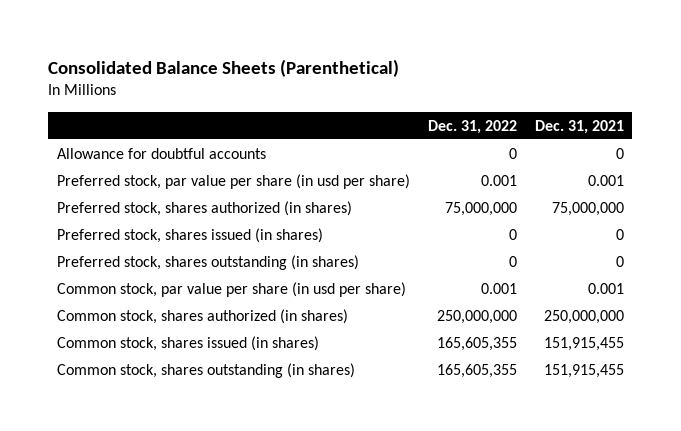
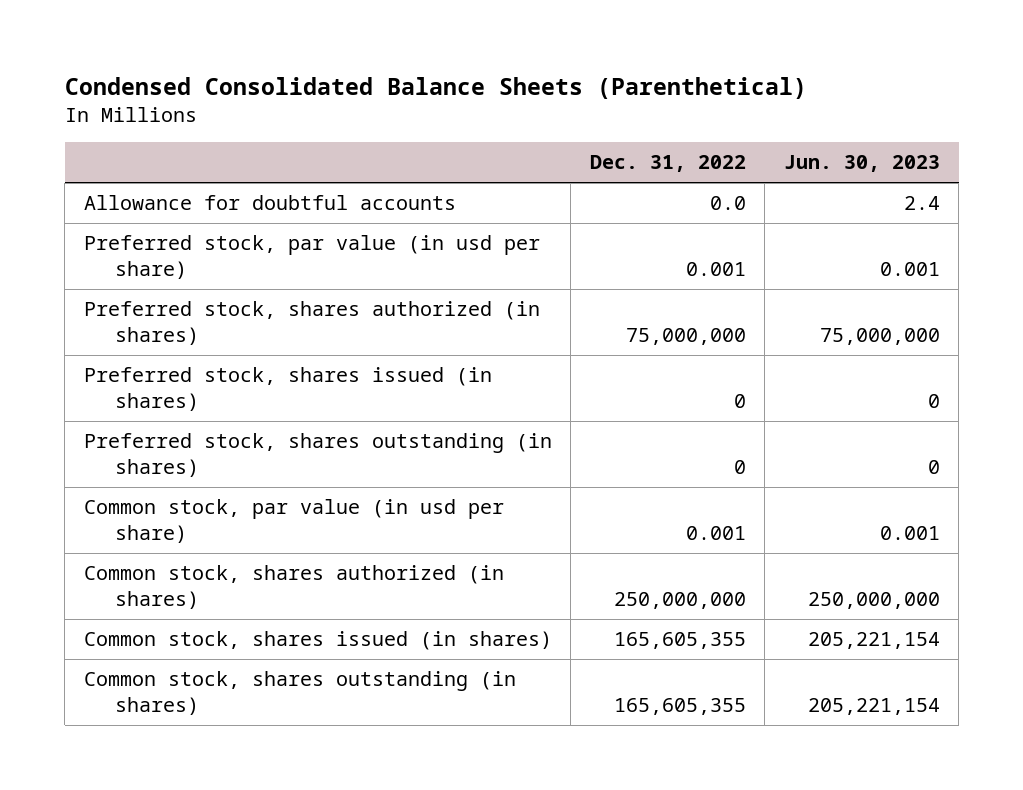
[48,58,400,77] Consolidated Balance Sheets (Parenthetical) -> [64,77,807,100] Condensed Consolidated Balance Sheets (Parenthetical)
[534,119,624,134] Dec. 31, 2021 -> none
none -> [783,155,940,173] Jun. 30, 2023
[508,147,517,159] 0 -> [709,196,746,211] 0.0
[57,173,411,189] Preferred stock, par value per share (in usd per share) -> [83,235,540,279] Preferred stock, par value (in usd per share)
[57,281,407,297] Common stock, par value per share (in usd per share) -> [83,499,504,543] Common stock, par value (in usd per share)

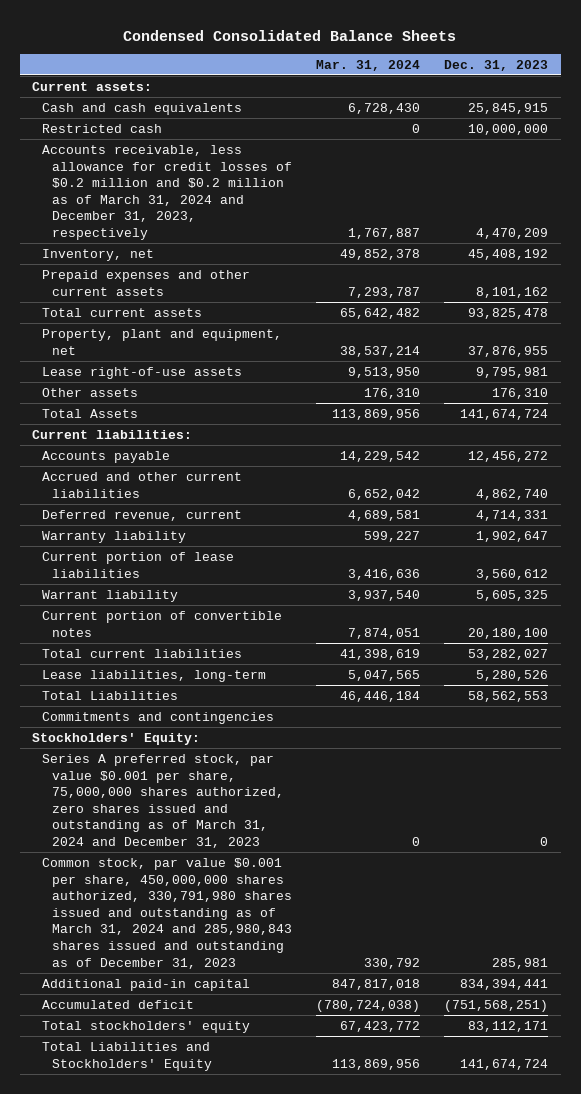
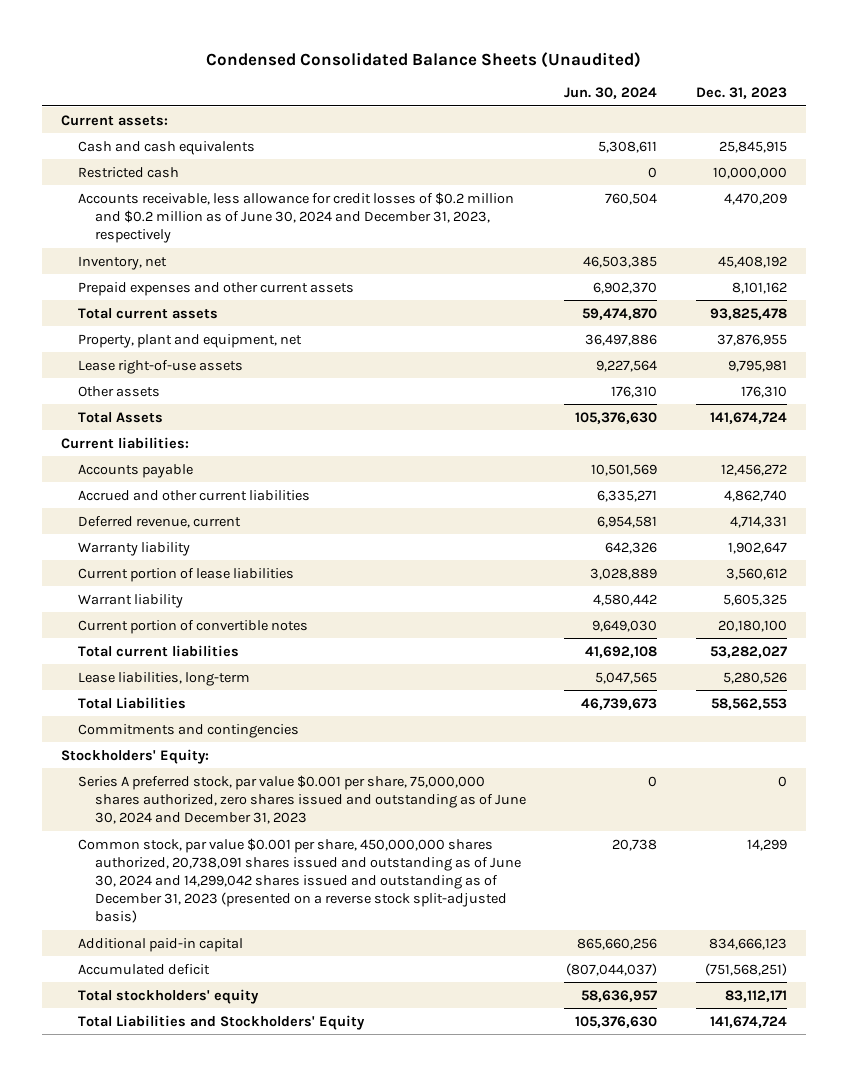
[123,29,457,41] Condensed Consolidated Balance Sheets -> [206,51,642,68] Condensed Consolidated Balance Sheets (Unaudited)
[315,59,420,71] Mar. 31, 2024 -> none
none -> [564,87,658,100] Jun. 30, 2024
[41,144,292,241] Accounts receivable, less allowance for credit losses of $0.2 million and $0.2 million as of March 31, 2024 and December 31, 2023, respectively -> [77,191,514,244] Accounts receivable, less allowance for credit losses of $0.2 million and $0.2 million as of June 30, 2024 and December 31, 2023, respectively
[41,753,284,849] Series A preferred stock, par value $0.001 per share, 75,000,000 shares authorized, zero shares issued and outstanding as of March 31, 2024 and December 31, 2023 -> [77,774,526,825] Series A preferred stock, par value $0.001 per share, 75,000,000 shares authorized, zero shares issued and outstanding as of June 30, 2024 and December 31, 2023
[41,857,292,969] Common stock, par value $0.001 per share, 450,000,000 shares authorized, 330,791,980 shares issued and outstanding as of March 31, 2024 and 285,980,843 shares issued and outstanding as of December 31, 2023 -> [77,837,521,924] Common stock, par value $0.001 per share, 450,000,000 shares authorized, 20,738,091 shares issued and outstanding as of June 30, 2024 and 14,299,042 shares issued and outstanding as of December 31, 2023 (presented on a reverse stock split-adjusted basis)
[492,957,549,969] 285,981 -> [746,838,787,851] 14,299
[460,978,549,990] 834,394,441 -> [708,937,787,950] 834,666,123

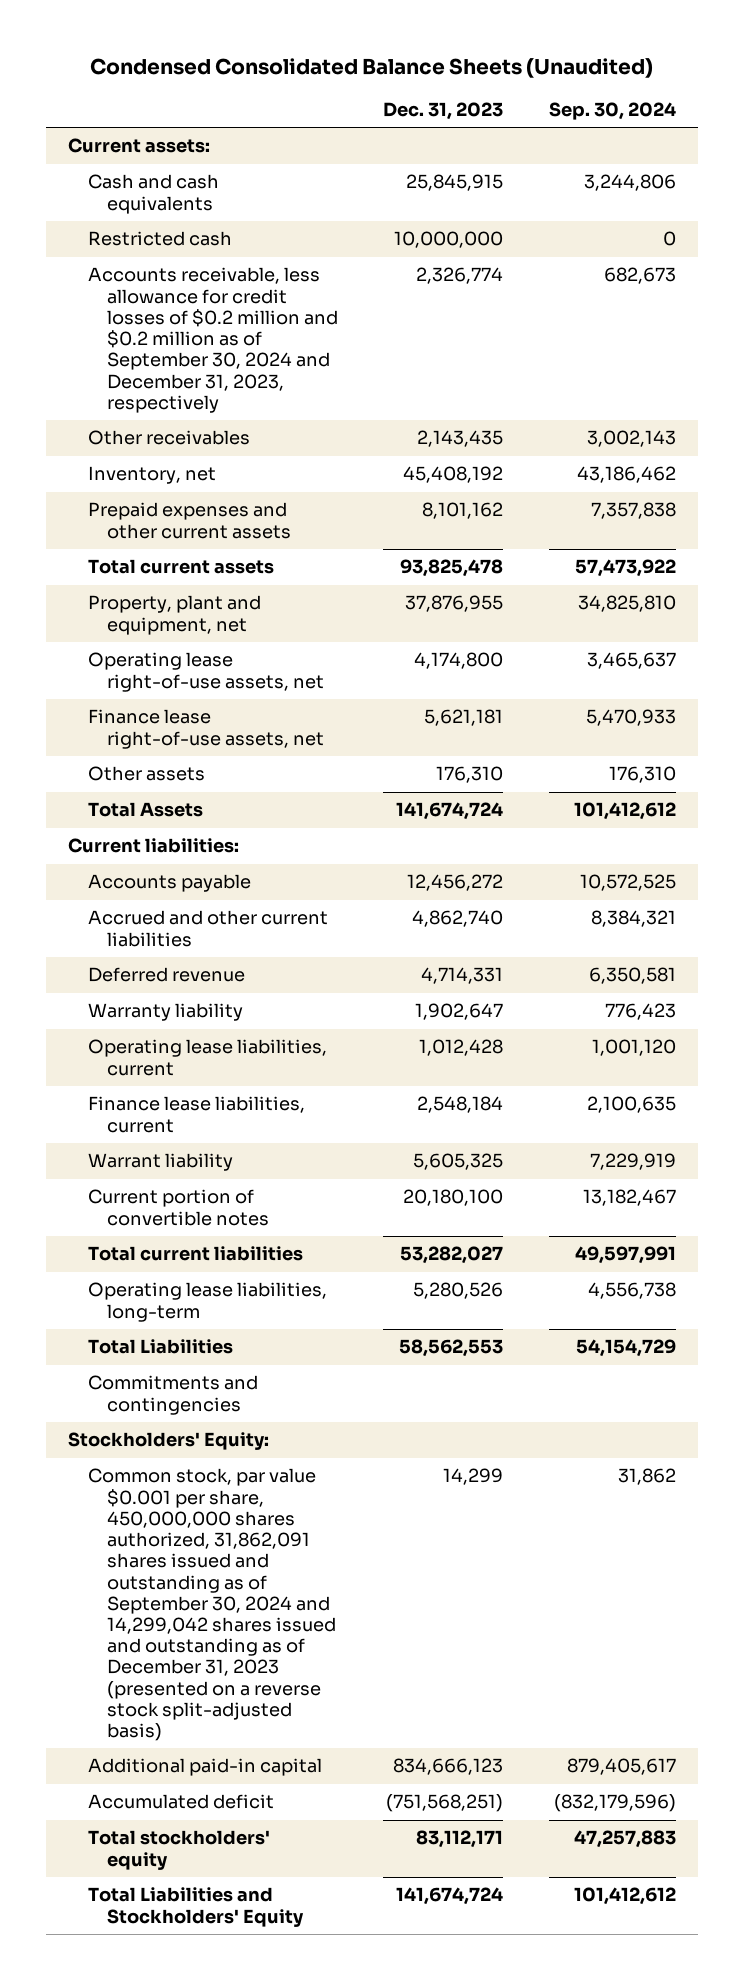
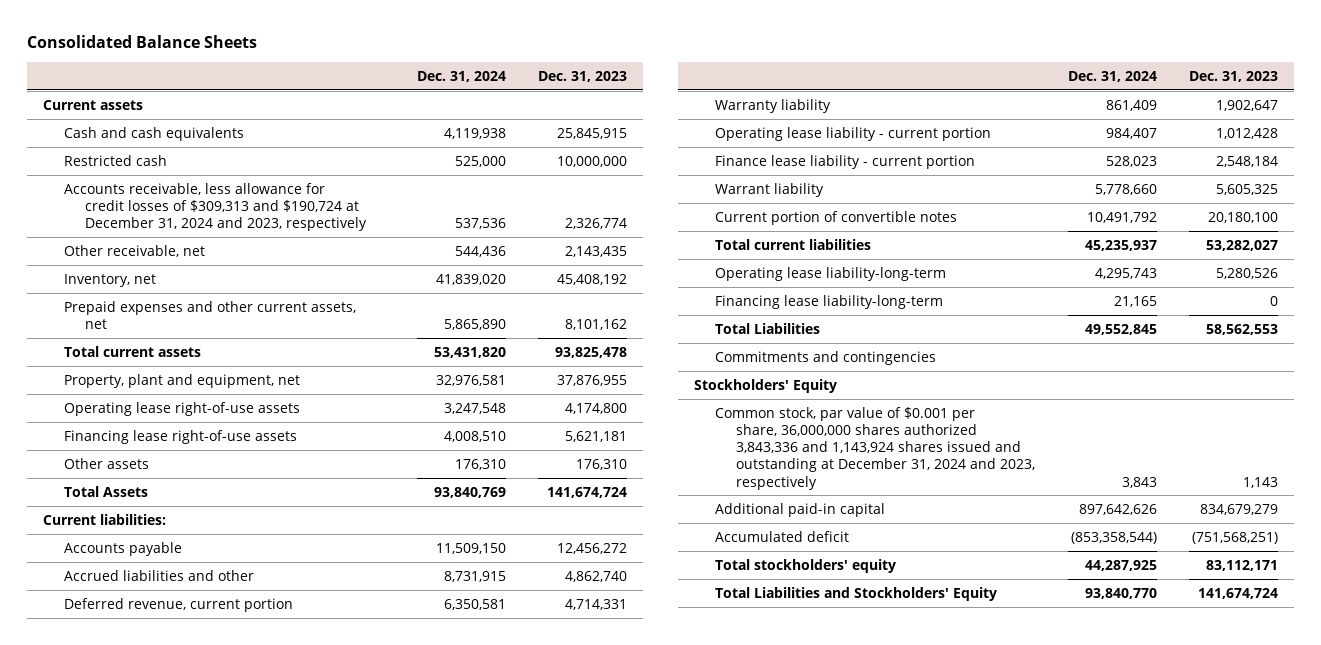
[90,57,654,78] Condensed Consolidated Balance Sheets (Unaudited) -> [26,35,257,49] Consolidated Balance Sheets
[548,102,676,121] Sep. 30, 2024 -> none
none -> [416,70,506,82] Dec. 31, 2024
[68,138,211,154] Current assets: -> [42,99,143,110] Current assets
[87,267,339,413] Accounts receivable, less allowance for credit losses of $0.2 million and $0.2 million as of September 30, 2024 and December 31, 2023, respectively -> [64,182,368,232] Accounts receivable, less allowance for credit losses of $309,313 and $190,724 at December 31, 2024 and 2023, respectively
[87,430,250,446] Other receivables -> [64,244,206,257] Other receivable, net
[87,502,292,539] Prepaid expenses and other current assets -> [64,300,357,329] Prepaid expenses and other current assets, net
[87,652,325,692] Operating lease right-of-use assets, net -> [64,401,301,416] Operating lease right-of-use assets
[87,709,325,749] Finance lease right-of-use assets, net -> [64,429,298,444] Financing lease right-of-use assets
[87,910,328,947] Accrued and other current liabilities -> [64,569,255,581] Accrued liabilities and other
[87,967,245,983] Deferred revenue -> [64,597,294,612] Deferred revenue, current portion
[87,1039,327,1076] Operating lease liabilities, current -> [715,126,992,141] Operating lease liability - current portion
[87,1096,305,1133] Finance lease liabilities, current -> [715,154,976,169] Finance lease liability - current portion
[87,1282,327,1322] Operating lease liabilities, long-term -> [715,266,947,281] Operating lease liability-long-term
none -> [715,294,944,309] Financing lease liability-long-term
[68,1432,270,1451] Stockholders' Equity: -> [694,378,838,393] Stockholders' Equity
[87,1468,337,1742] Common stock, par value $0.001 per share, 450,000,000 shares authorized, 31,862,091 shares issued and outstanding as of September 30, 2024 and 14,299,042 shares issued and outstanding as of December 31, 2023 (presented on a reverse stock split-adjusted basis) -> [715,406,1036,490] Common stock, par value of $0.001 per share, 36,000,000 shares authorized 3,843,336 and 1,143,924 shares issued and outstanding at December 31, 2024 and 2023, respectively
[443,1468,504,1486] 14,299 -> [1243,476,1279,488] 1,143
[393,1758,504,1776] 834,666,123 -> [1200,503,1279,515] 834,679,279

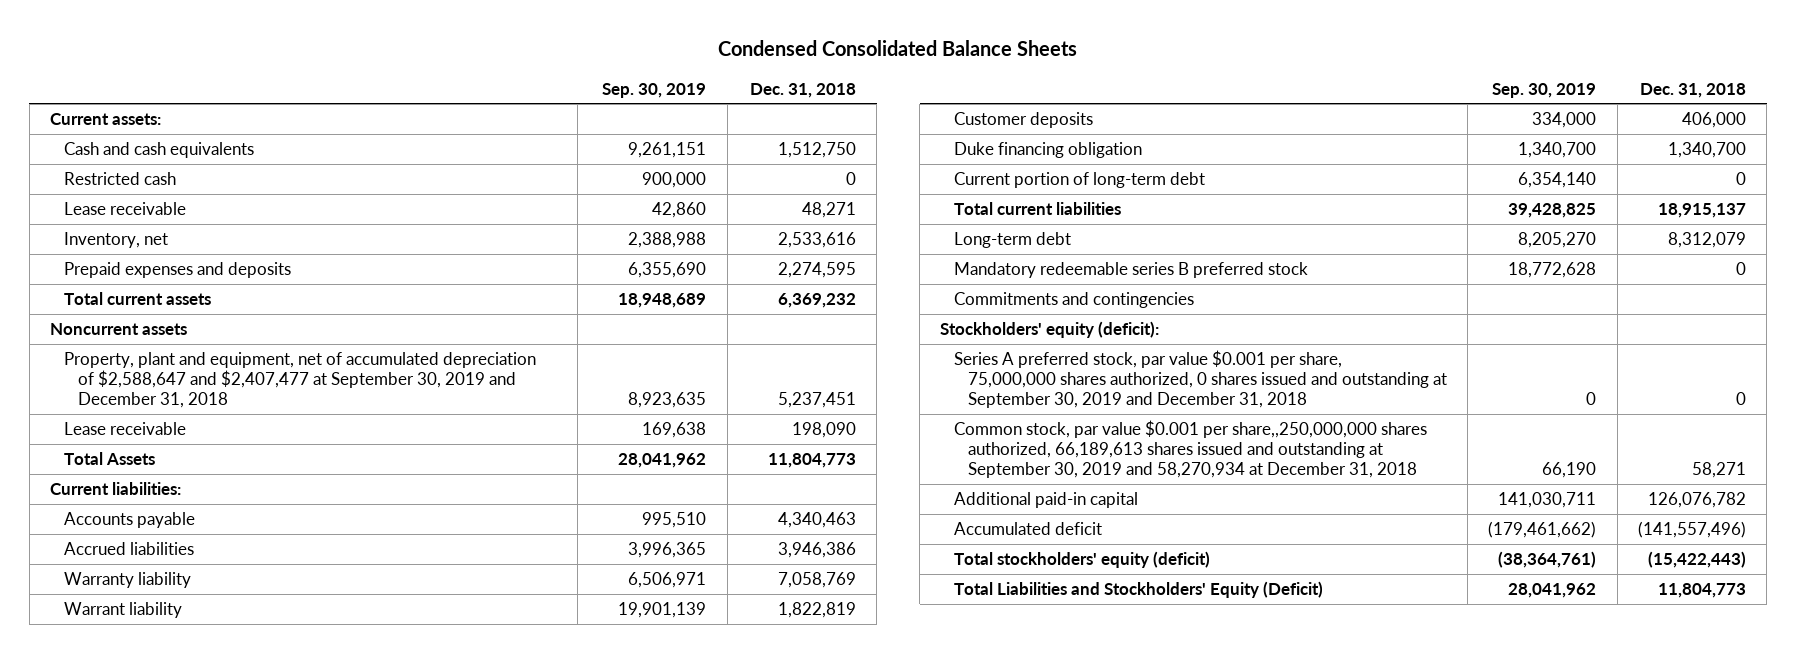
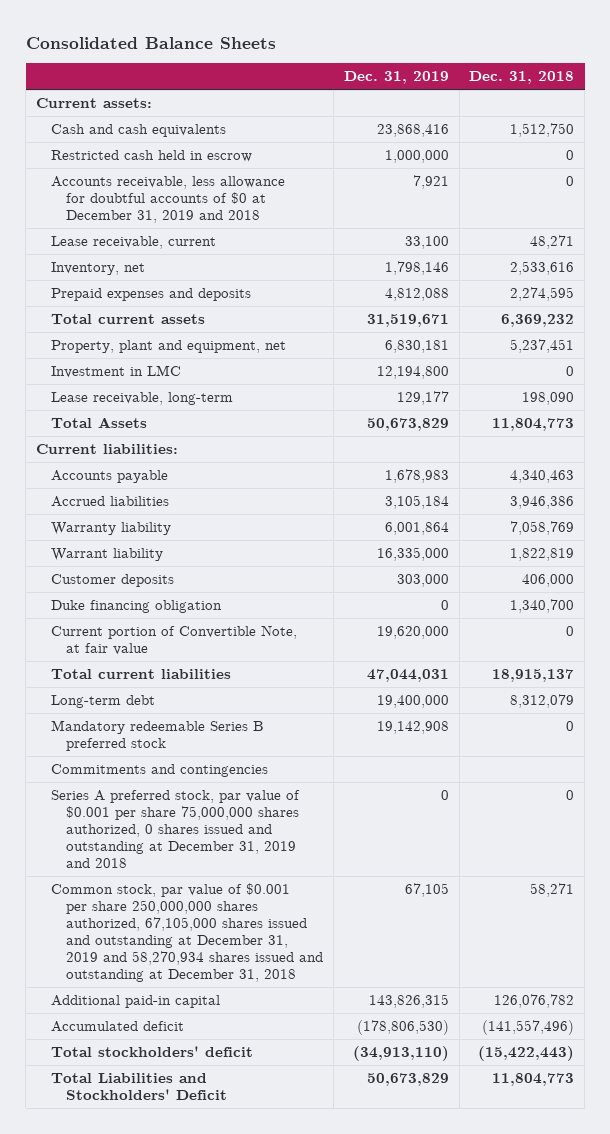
[718,40,1078,57] Condensed Consolidated Balance Sheets -> [25,36,276,49] Consolidated Balance Sheets
[602,82,707,98] Sep. 30, 2019 -> none
none -> [343,71,449,85] Dec. 31, 2019
[63,172,176,186] Restricted cash -> [51,149,253,162] Restricted cash held in escrow
none -> [51,175,286,224] Accounts receivable, less allowance for doubtful accounts of $0 at December 31, 2019 and 2018
[63,202,186,216] Lease receivable -> [51,235,217,249] Lease receivable, current
[50,323,188,336] Noncurrent assets -> none
[63,352,536,409] Property, plant and equipment, net of accumulated depreciation of $2,588,647 and $2,407,477 at September 30, 2019 and December 31, 2018 -> [51,339,287,353] Property, plant and equipment, net
none -> [51,364,182,378] Investment in LMC
[63,422,186,436] Lease receivable -> [51,391,234,405] Lease receivable, long-term
[954,172,1206,189] Current portion of long-term debt -> [51,624,298,656] Current portion of Convertible Note, at fair value
[954,262,1309,279] Mandatory redeemable series B preferred stock -> [51,719,265,752] Mandatory redeemable Series B preferred stock
[940,321,1160,339] Stockholders' equity (deficit): -> none
[954,350,1447,409] Series A preferred stock, par value $0.001 per share, 75,000,000 shares authorized, 0 shares issued and outstanding at September 30, 2019 and December 31, 2018 -> [51,789,301,869] Series A preferred stock, par value of $0.001 per share 75,000,000 shares authorized, 0 shares issued and outstanding at December 31, 2019 and 2018
[954,420,1428,479] Common stock, par value $0.001 per share,,250,000,000 shares authorized, 66,189,613 shares issued and outstanding at September 30, 2019 and 58,270,934 at December 31, 2018 -> [51,882,324,983] Common stock, par value of $0.001 per share 250,000,000 shares authorized, 67,105,000 shares issued and outstanding at December 31, 2019 and 58,270,934 shares issued and outstanding at December 31, 2018
[954,551,1211,569] Total stockholders' equity (deficit) -> [51,1045,254,1057] Total stockholders' deficit
[954,581,1324,599] Total Liabilities and Stockholders' Equity (Deficit) -> [51,1072,228,1101] Total Liabilities and Stockholders' Deficit

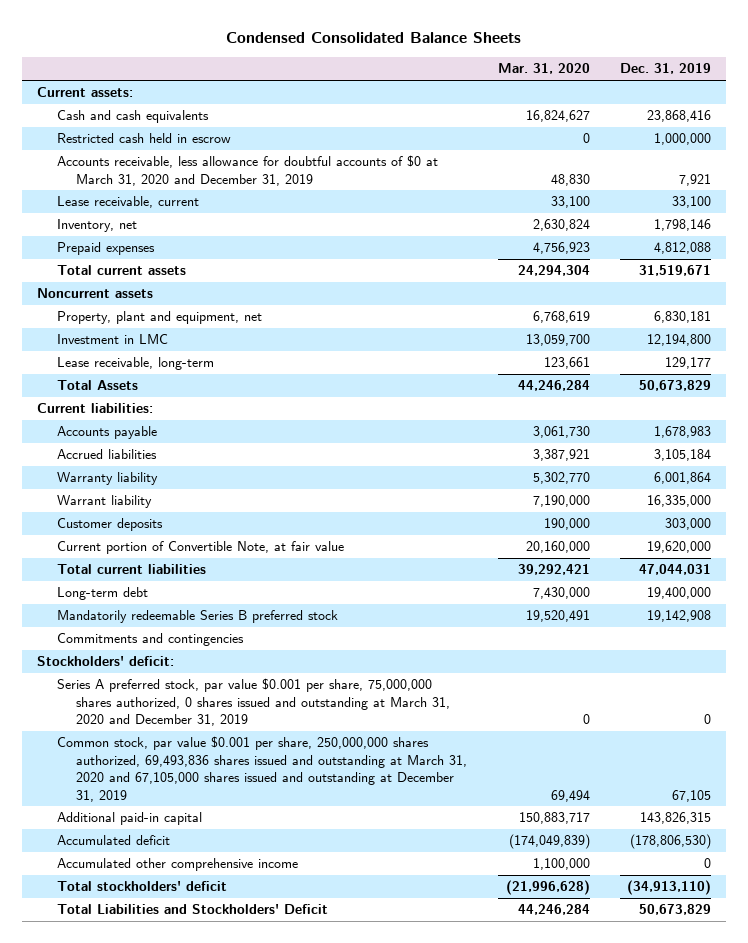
[25,36,276,49] Consolidated Balance Sheets -> [226,32,522,44] Condensed Consolidated Balance Sheets
[469,71,575,85] Dec. 31, 2018 -> none
none -> [497,63,590,75] Mar. 31, 2020
[51,175,286,224] Accounts receivable, less allowance for doubtful accounts of $0 at December 31, 2019 and 2018 -> [56,155,438,186] Accounts receivable, less allowance for doubtful accounts of $0 at March 31, 2020 and December 31, 2019
[51,287,252,301] Prepaid expenses and deposits -> [56,242,155,256] Prepaid expenses
none -> [37,288,154,299] Noncurrent assets
[51,599,223,613] Duke financing obligation -> none
[51,719,265,752] Mandatory redeemable Series B preferred stock -> [56,610,338,624] Mandatorily redeemable Series B preferred stock
none -> [37,656,175,667] Stockholders' deficit:
[51,789,301,869] Series A preferred stock, par value of $0.001 per share 75,000,000 shares authorized, 0 shares issued and outstanding at December 31, 2019 and 2018 -> [56,678,451,727] Series A preferred stock, par value $0.001 per share, 75,000,000 shares authorized, 0 shares issued and outstanding at March 31, 2020 and December 31, 2019
[51,882,324,983] Common stock, par value of $0.001 per share 250,000,000 shares authorized, 67,105,000 shares issued and outstanding at December 31, 2019 and 58,270,934 shares issued and outstanding at December 31, 2018 -> [56,736,468,802] Common stock, par value $0.001 per share, 250,000,000 shares authorized, 69,493,836 shares issued and outstanding at March 31, 2020 and 67,105,000 shares issued and outstanding at December 31, 2019
none -> [56,858,298,872] Accumulated other comprehensive income

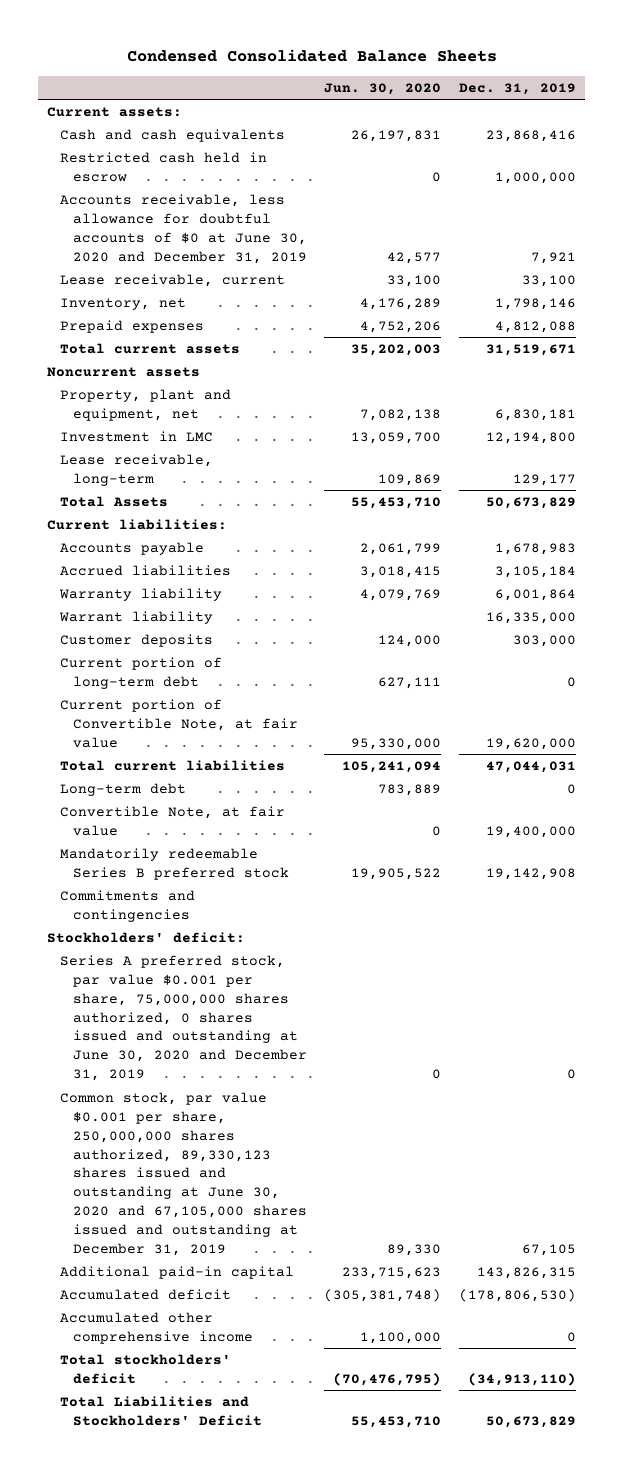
[497,63,590,75] Mar. 31, 2020 -> none
none -> [324,82,442,95] Jun. 30, 2020
[56,155,438,186] Accounts receivable, less allowance for doubtful accounts of $0 at March 31, 2020 and December 31, 2019 -> [59,193,307,264] Accounts receivable, less allowance for doubtful accounts of $0 at June 30, 2020 and December 31, 2019
none -> [59,656,222,689] Current portion of long-term debt
[646,587,711,600] 19,400,000 -> [567,783,577,794] 0
none -> [59,805,285,836] Convertible Note, at fair value
[56,678,451,727] Series A preferred stock, par value $0.001 per share, 75,000,000 shares authorized, 0 shares issued and outstanding at March 31, 2020 and December 31, 2019 -> [59,954,307,1082] Series A preferred stock, par value $0.001 per share, 75,000,000 shares authorized, 0 shares issued and outstanding at June 30, 2020 and December 31, 2019
[56,736,468,802] Common stock, par value $0.001 per share, 250,000,000 shares authorized, 69,493,836 shares issued and outstanding at March 31, 2020 and 67,105,000 shares issued and outstanding at December 31, 2019 -> [59,1091,307,1256] Common stock, par value $0.001 per share, 250,000,000 shares authorized, 89,330,123 shares issued and outstanding at June 30, 2020 and 67,105,000 shares issued and outstanding at December 31, 2019

